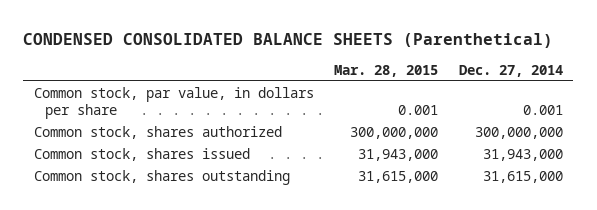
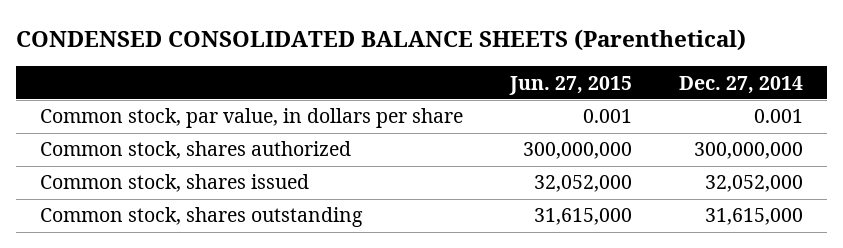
[334,65,439,78] Mar. 28, 2015 -> none
none -> [509,75,633,95] Jun. 27, 2015
[482,148,563,161] 31,943,000 -> [705,175,804,193] 32,052,000

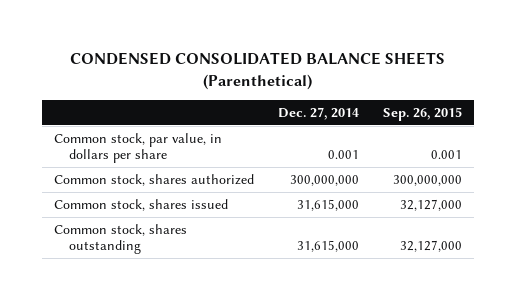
[509,75,633,95] Jun. 27, 2015 -> none
none -> [382,106,462,121] Sep. 26, 2015
[705,175,804,193] 32,052,000 -> [296,199,359,212] 31,615,000

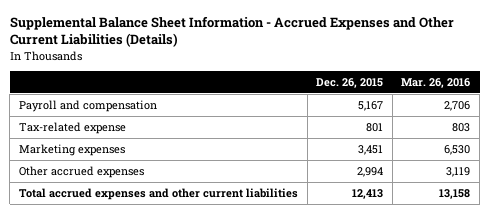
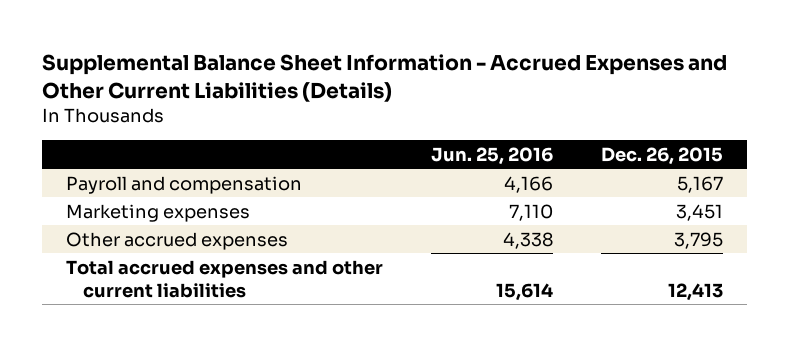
[401,77,471,88] Mar. 26, 2016 -> none
none -> [430,146,553,165] Jun. 25, 2016
[18,122,126,135] Tax-related expense -> none
[357,167,384,178] 2,994 -> [673,231,723,249] 3,795

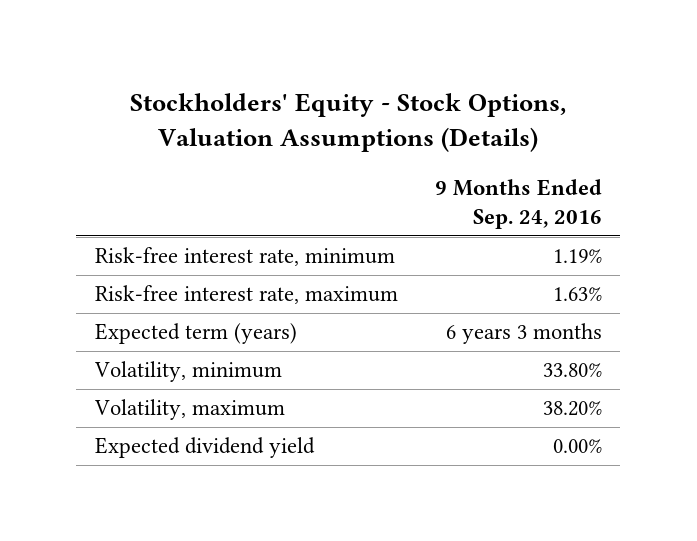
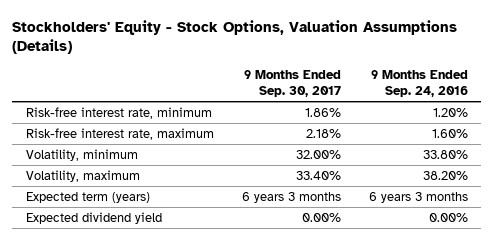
none -> [243,69,341,97] 9 Months Ended Sep. 30, 2017
[552,249,602,264] 1.19% -> [432,107,468,117] 1.20%
[552,287,602,302] 1.63% -> [431,128,468,138] 1.60%
[94,323,297,345] Expected term (years) -> [25,191,150,203] Expected term (years)

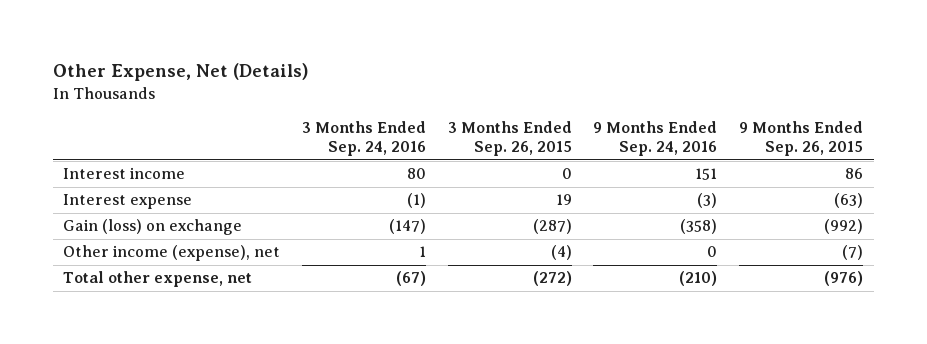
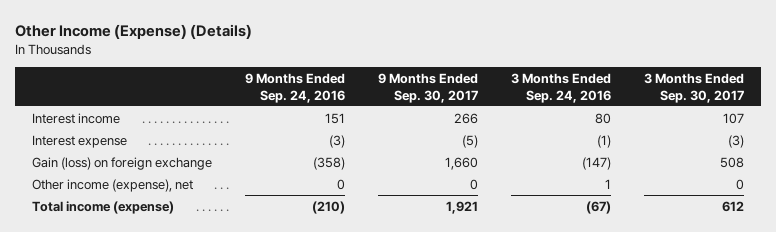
[52,63,309,82] Other Expense, Net (Details) -> [15,23,253,39] Other Income (Expense) (Details)
[447,121,572,157] 3 Months Ended Sep. 26, 2015 -> none
[739,121,864,157] 9 Months Ended Sep. 26, 2015 -> none
none -> [378,72,479,103] 9 Months Ended Sep. 30, 2017
none -> [644,72,745,103] 3 Months Ended Sep. 30, 2017
[63,219,243,236] Gain (loss) on exchange -> [31,156,212,170] Gain (loss) on foreign exchange
[63,271,253,288] Total other expense, net -> [31,200,174,214] Total income (expense)

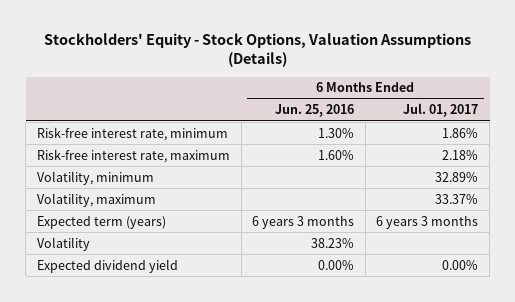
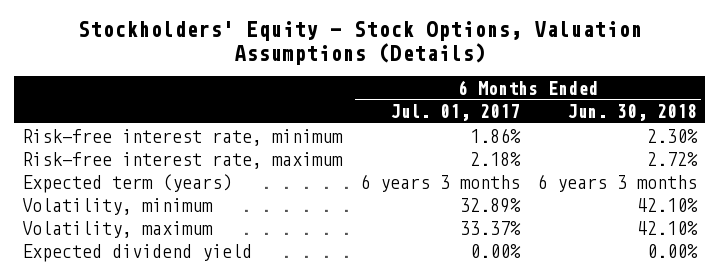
[275,104,355,118] Jun. 25, 2016 -> none
none -> [566,103,697,121] Jun. 30, 2018
[36,215,166,229] Expected term (years) -> [22,173,233,193] Expected term (years)
[36,236,90,251] Volatility -> none

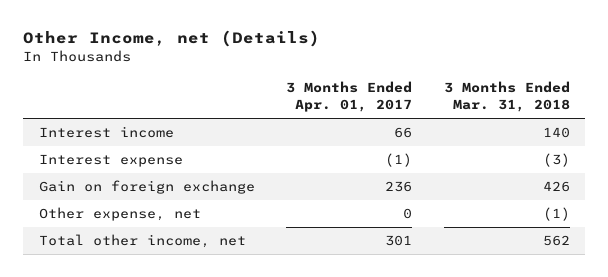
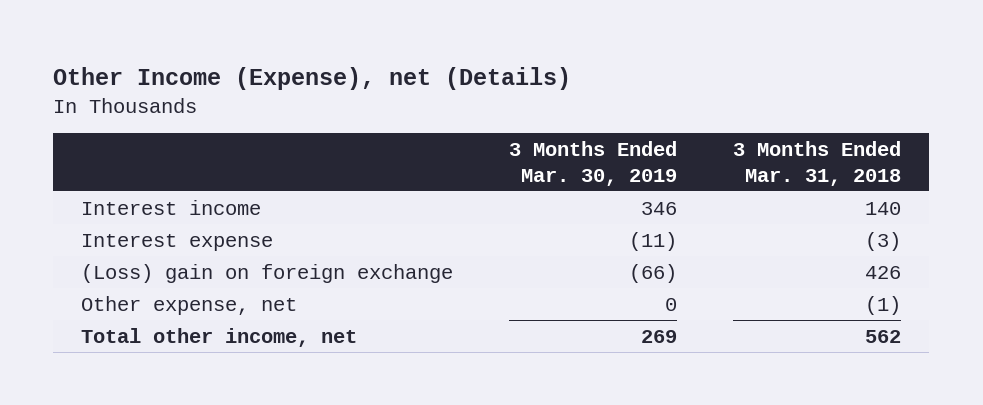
[22,30,320,48] Other Income, net (Details) -> [53,67,572,91] Other Income (Expense), net (Details)
[286,81,413,113] 3 Months Ended Apr. 01, 2017 -> none
none -> [509,141,678,186] 3 Months Ended Mar. 30, 2019
[38,180,255,195] Gain on foreign exchange -> [81,263,454,283] (Loss) gain on foreign exchange

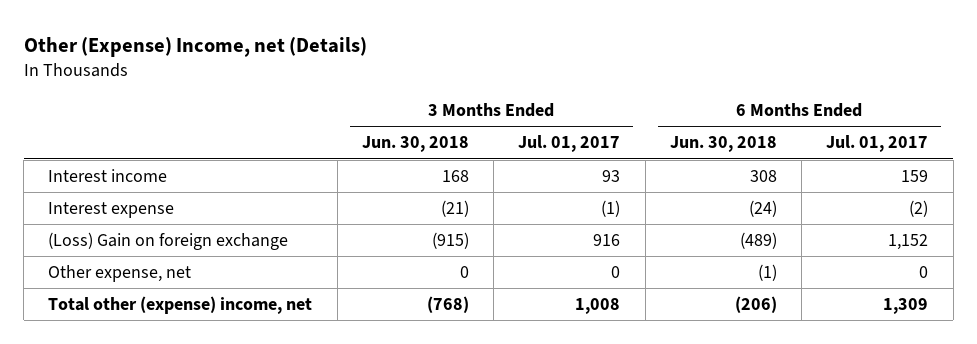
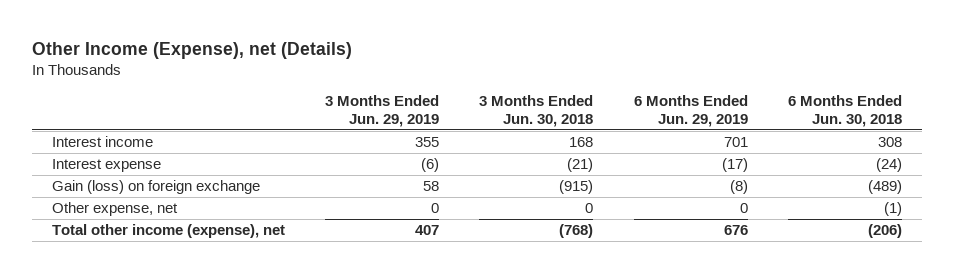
[23,36,367,57] Other (Expense) Income, net (Details) -> [31,41,352,59] Other Income (Expense), net (Details)
[518,135,621,153] Jul. 01, 2017 -> none
[826,135,929,153] Jul. 01, 2017 -> none
none -> [325,95,440,128] 3 Months Ended Jun. 29, 2019
none -> [633,95,748,128] 6 Months Ended Jun. 29, 2019
[48,232,289,251] (Loss) Gain on foreign exchange -> [51,180,260,195] Gain (loss) on foreign exchange
[48,296,313,315] Total other (expense) income, net -> [51,224,285,239] Total other income (expense), net

